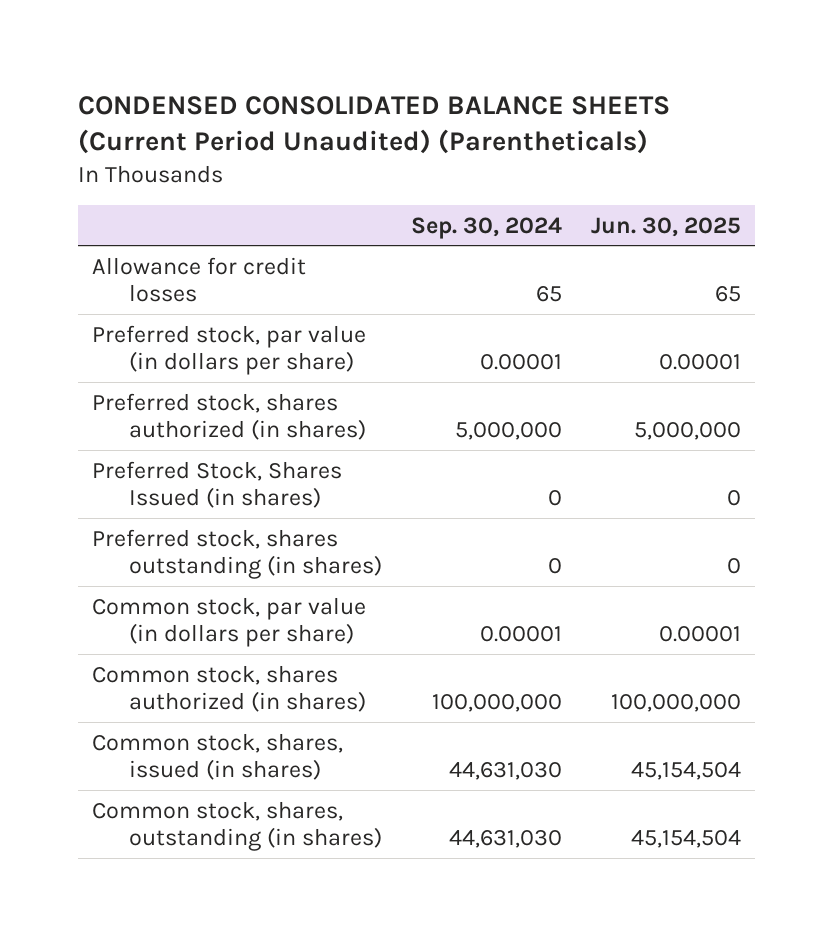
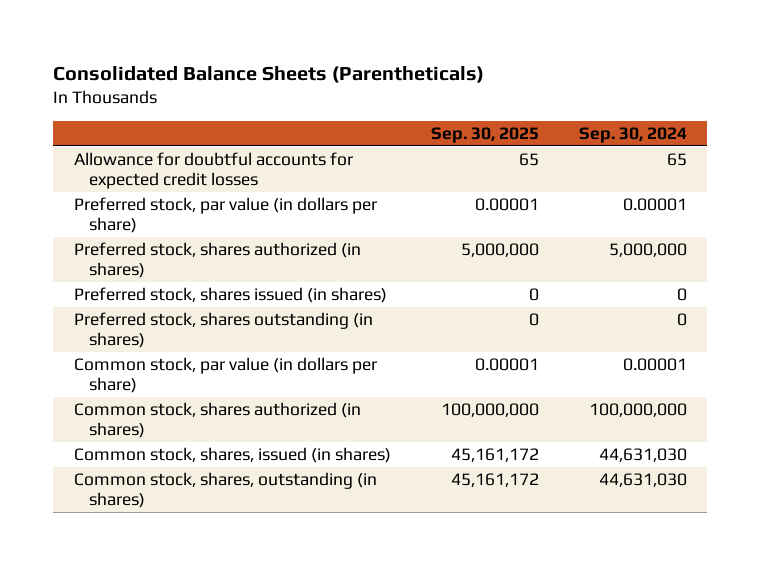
[77,96,670,155] CONDENSED CONSOLIDATED BALANCE SHEETS (Current Period Unaudited) (Parentheticals) -> [53,66,485,84] Consolidated Balance Sheets (Parentheticals)
[590,216,741,237] Jun. 30, 2025 -> none
none -> [430,126,539,143] Sep. 30, 2025
[92,256,307,303] Allowance for credit losses -> [73,152,353,190] Allowance for doubtful accounts for expected credit losses
[92,460,343,509] Preferred Stock, Shares Issued (in shares) -> [73,287,387,304] Preferred stock, shares issued (in shares)

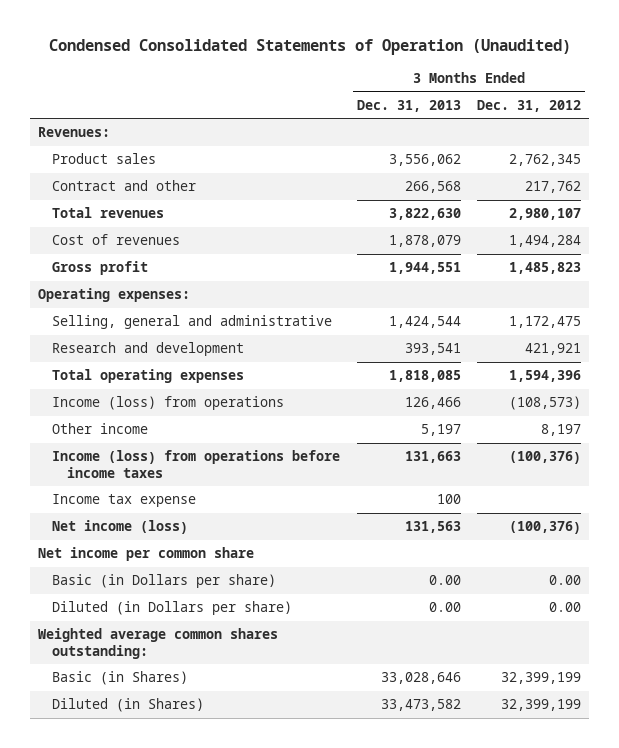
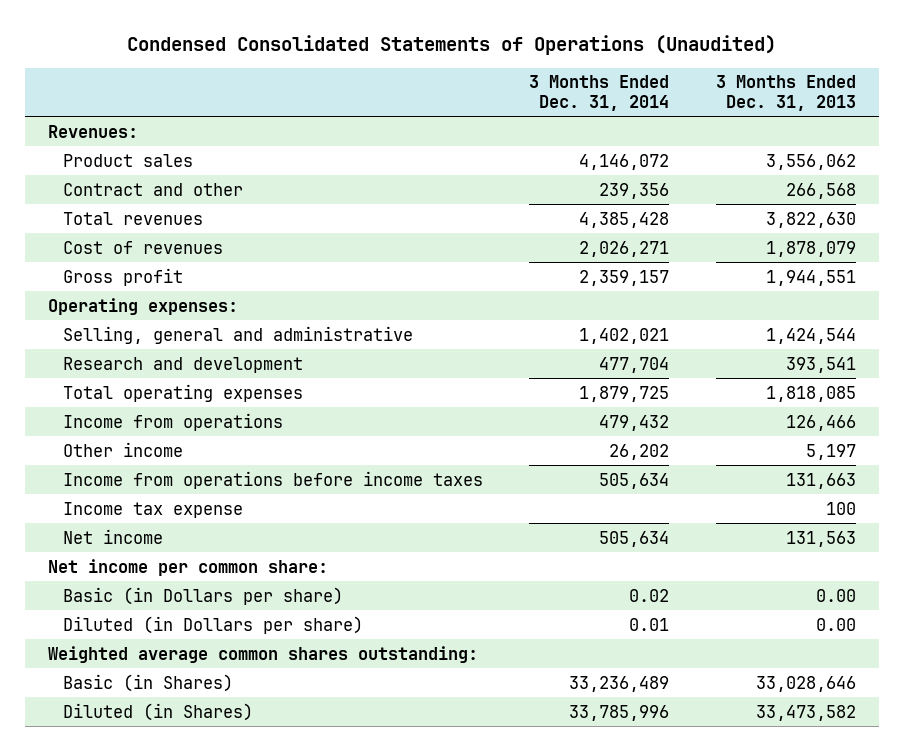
[48,39,571,56] Condensed Consolidated Statements of Operation (Unaudited) -> [127,34,777,55] Condensed Consolidated Statements of Operations (Unaudited)
[476,99,581,112] Dec. 31, 2012 -> none
none -> [529,75,670,111] 3 Months Ended Dec. 31, 2014
[52,396,285,411] Income (loss) from operations -> [62,412,283,431] Income from operations
[52,450,341,478] Income (loss) from operations before income taxes -> [62,470,483,489] Income from operations before income taxes
[52,520,189,535] Net income (loss) -> [62,528,163,544] Net income
[38,547,255,562] Net income per common share -> [48,558,329,576] Net income per common share:

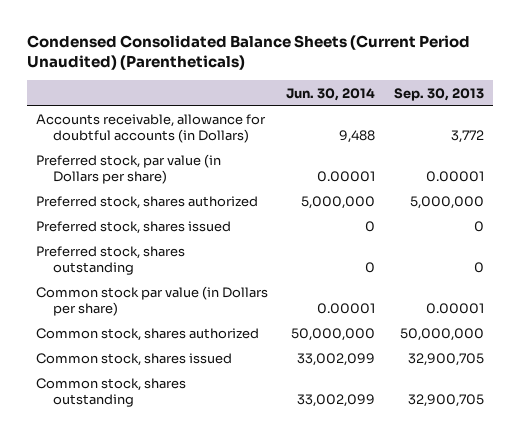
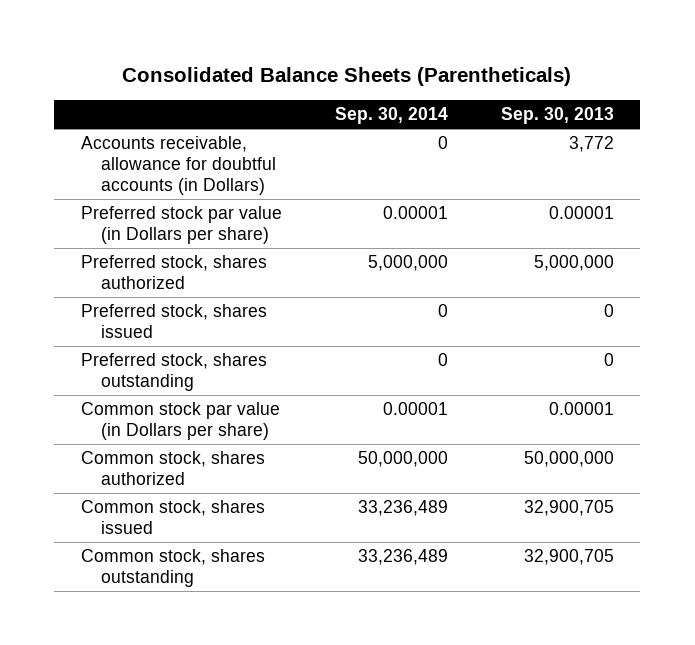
[26,35,470,71] Condensed Consolidated Balance Sheets (Current Period Unaudited) (Parentheticals) -> [122,66,572,86] Consolidated Balance Sheets (Parentheticals)
[286,87,376,101] Jun. 30, 2014 -> none
none -> [334,106,448,124] Sep. 30, 2014
[36,114,267,144] Accounts receivable, allowance for doubtful accounts (in Dollars) -> [80,136,277,195] Accounts receivable, allowancе for doubtful accounts (in Dollars)
[36,154,222,185] Preferred stock, par value (in Dollars per share) -> [80,206,282,245] Preferred stock par value (in Dollars per share)

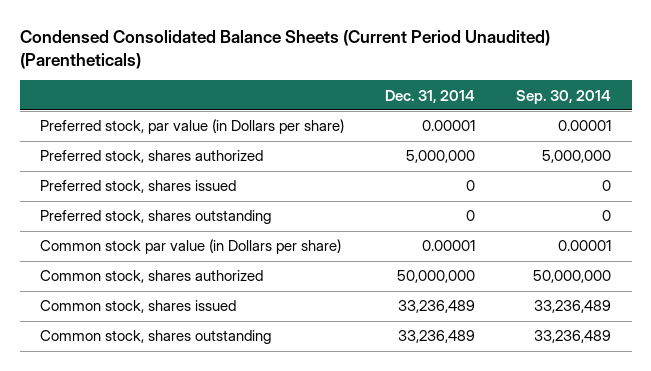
[122,66,572,86] Consolidated Balance Sheets (Parentheticals) -> [19,29,550,69] Condensed Consolidated Balance Sheets (Current Period Unaudited) (Parentheticals)
[500,106,614,124] Sep. 30, 2013 -> none
none -> [385,89,476,103] Dec. 31, 2014
[80,136,277,195] Accounts receivable, allowancе for doubtful accounts (in Dollars) -> none
[80,206,282,245] Preferred stock par value (in Dollars per share) -> [40,119,345,135] Preferred stock, par value (in Dollars per share)

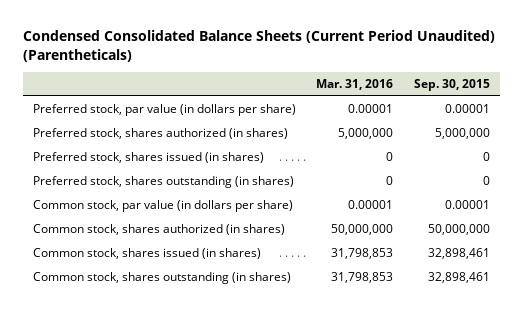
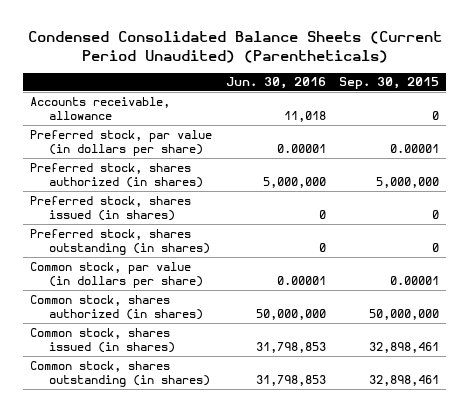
[316,78,394,90] Mar. 31, 2016 -> none
none -> [225,77,326,90] Jun. 30, 2016
none -> [30,96,171,121] Accounts receivable, allowance

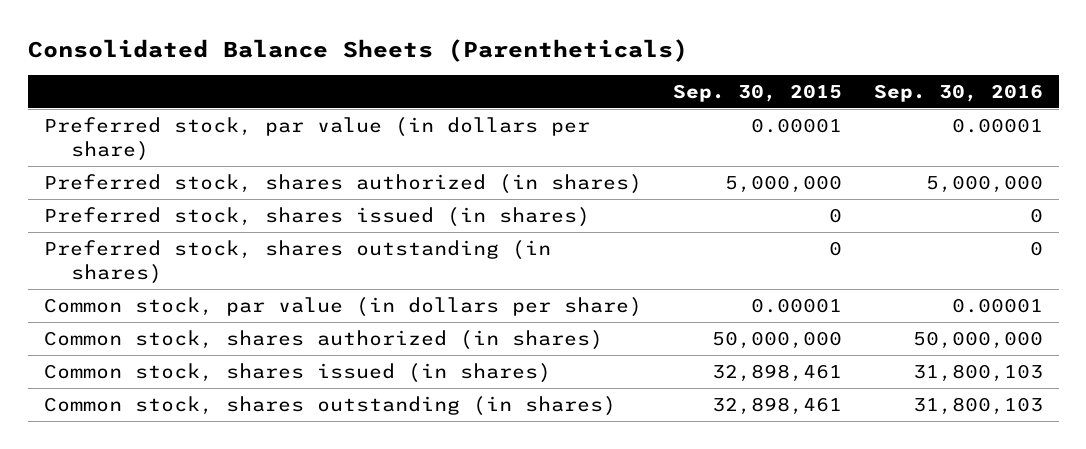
[27,31,442,63] Condensed Consolidated Balance Sheets (Current Period Unaudited) (Parentheticals) -> [27,38,688,62] Consolidated Balance Sheets (Parentheticals)
[225,77,326,90] Jun. 30, 2016 -> none
none -> [873,84,1043,103] Sep. 30, 2016
[30,96,171,121] Accounts receivable, allowance -> none

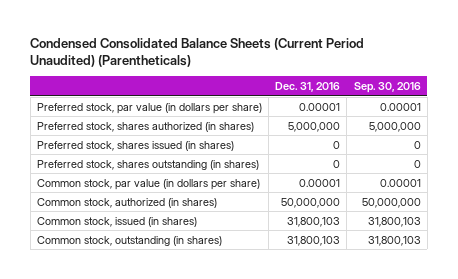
[27,38,688,62] Consolidated Balance Sheets (Parentheticals) -> [30,37,365,68] Condensed Consolidated Balance Sheets (Current Period Unaudited) (Parentheticals)
[673,84,843,103] Sep. 30, 2015 -> none
none -> [275,82,341,93] Dec. 31, 2016
[43,329,603,350] Common stock, shares authorized (in shares) -> [37,197,218,208] Common stock, authorized (in shares)
[43,362,551,383] Common stock, shares issued (in shares) -> [37,216,198,227] Common stock, issued (in shares)
[43,395,616,416] Common stock, shares outstanding (in shares) -> [37,235,223,246] Common stock, outstanding (in shares)

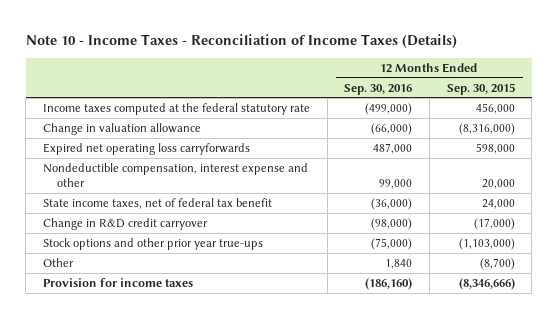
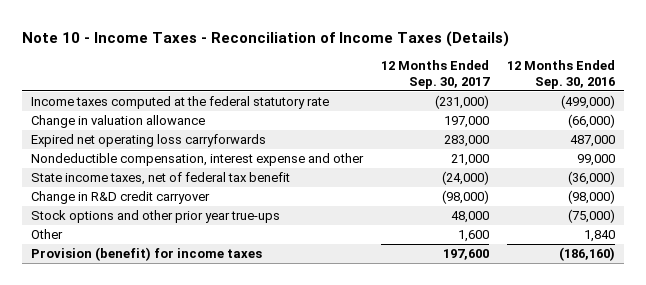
[446,82,515,95] Sep. 30, 2015 -> none
none -> [381,59,491,89] 12 Months Ended Sep. 30, 2017
[43,277,194,287] Provision for income taxes -> [31,247,263,262] Provision (benefit) for income taxes

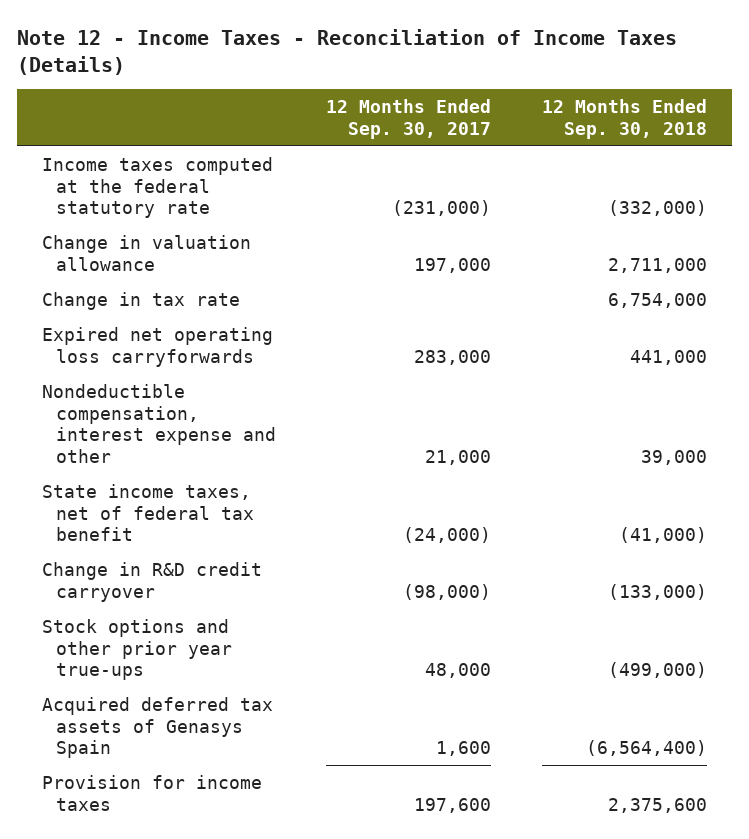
[22,30,510,47] Note 10 - Income Taxes - Reconciliation of Income Taxes (Details) -> [17,28,678,75] Note 12 - Income Taxes - Reconciliation of Income Taxes (Details)
[507,59,616,89] 12 Months Ended Sep. 30, 2016 -> none
none -> [541,99,707,139] 12 Months Ended Sep. 30, 2018
none -> [42,291,241,310] Change in tax rate
[31,229,64,240] Other -> [42,696,274,759] Acquired deferred tax assets of Genasys Spain
[31,247,263,262] Provision (benefit) for income taxes -> [42,774,263,811] Provision for income taxes

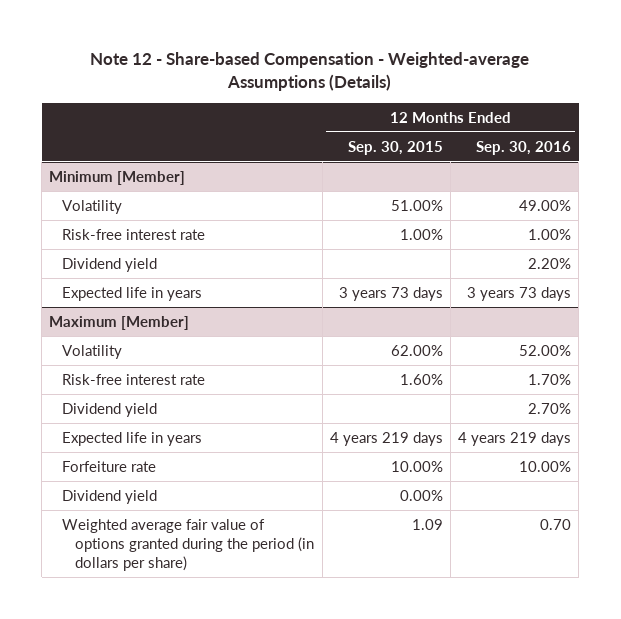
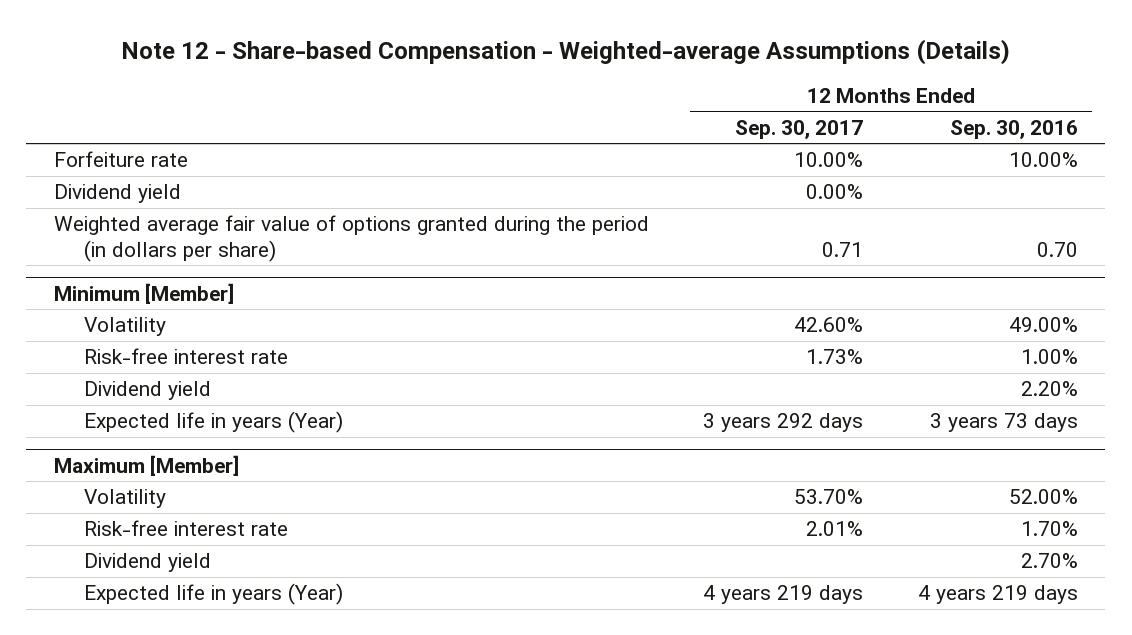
[347,140,443,155] Sep. 30, 2015 -> none
none -> [735,119,864,139] Sep. 30, 2017
none -> [53,151,188,168] Forfeiture rate
none -> [53,184,181,204] Dividend yield
none -> [53,215,649,262] Weighted average fair value of options granted during the period (in dollars per share)
[62,286,203,301] Expected life in years -> [83,411,343,434] Expected life in years (Year)
[62,460,157,472] Forfeiture rate -> none
[62,489,158,504] Dividend yield -> none
[62,518,315,571] Weighted average fair value of options granted during the period (in dollars per share) -> none
[62,431,203,446] Expected life in years -> [83,583,343,606] Expected life in years (Year)

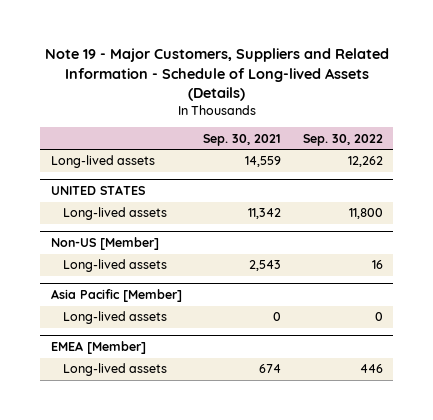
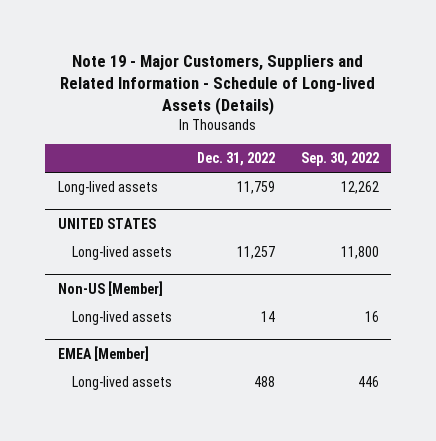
[203,133,282,146] Sep. 30, 2021 -> none
none -> [197,152,276,167] Dec. 31, 2022
[50,289,182,303] Asia Pacific [Member] -> none
[62,311,167,325] Long-lived assets -> none

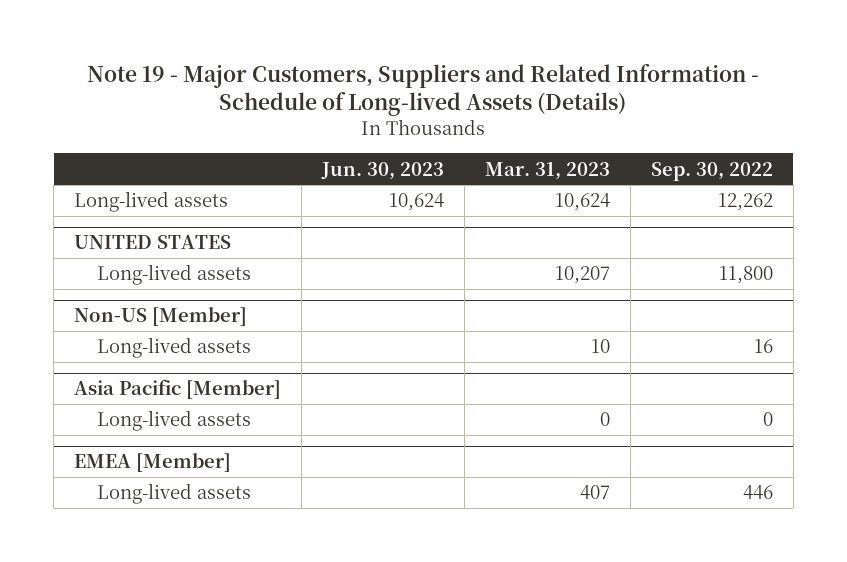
[197,152,276,167] Dec. 31, 2022 -> none
none -> [320,161,444,180] Jun. 30, 2023
none -> [484,161,610,180] Mar. 31, 2023
none -> [73,379,281,400] Asia Pacific [Member]
none -> [96,410,251,432] Long-lived assets

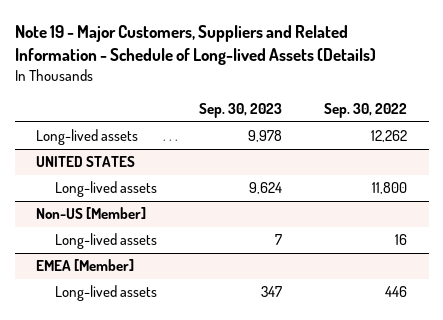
[320,161,444,180] Jun. 30, 2023 -> none
[484,161,610,180] Mar. 31, 2023 -> none
none -> [199,103,283,119] Sep. 30, 2023
[73,379,281,400] Asia Pacific [Member] -> none
[96,410,251,432] Long-lived assets -> none

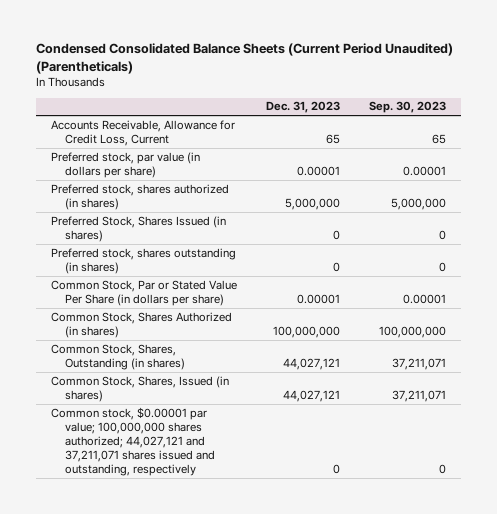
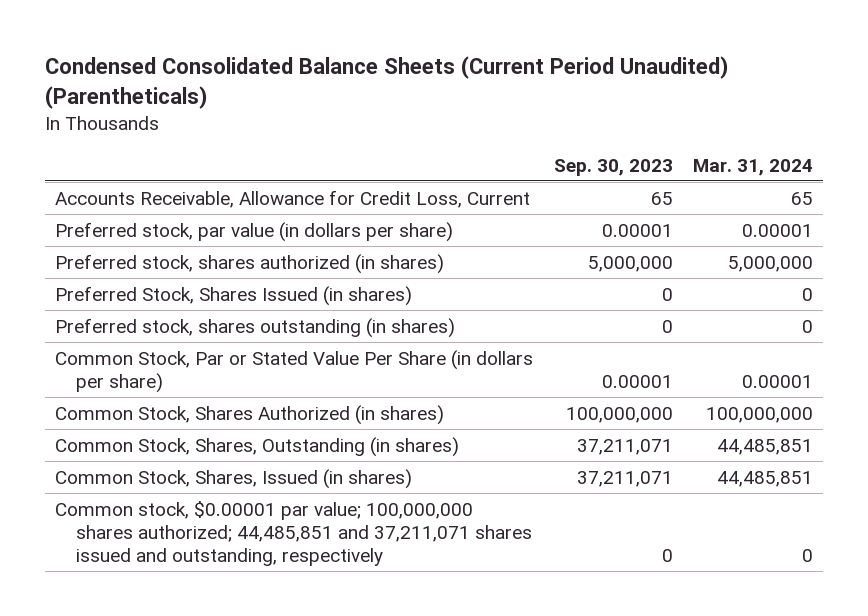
[265,101,340,114] Dec. 31, 2023 -> none
none -> [693,158,814,176] Mar. 31, 2024
[50,406,215,477] Common stock, $0.00001 par value; 100,000,000 shares authorized; 44,027,121 and 37,211,071 shares issued and outstanding, respectively -> [55,500,533,566] Common stock, $0.00001 par value; 100,000,000 shares authorized; 44,485,851 and 37,211,071 shares issued and outstanding, respectively

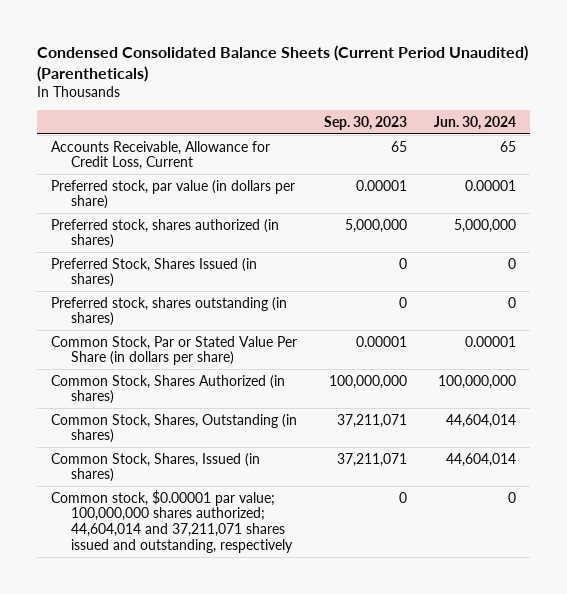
[693,158,814,176] Mar. 31, 2024 -> none
none -> [434,115,517,130] Jun. 30, 2024
[55,500,533,566] Common stock, $0.00001 par value; 100,000,000 shares authorized; 44,485,851 and 37,211,071 shares issued and outstanding, respectively -> [50,489,294,553] Common stock, $0.00001 par value; 100,000,000 shares authorized; 44,604,014 and 37,211,071 shares issued and outstanding, respectively

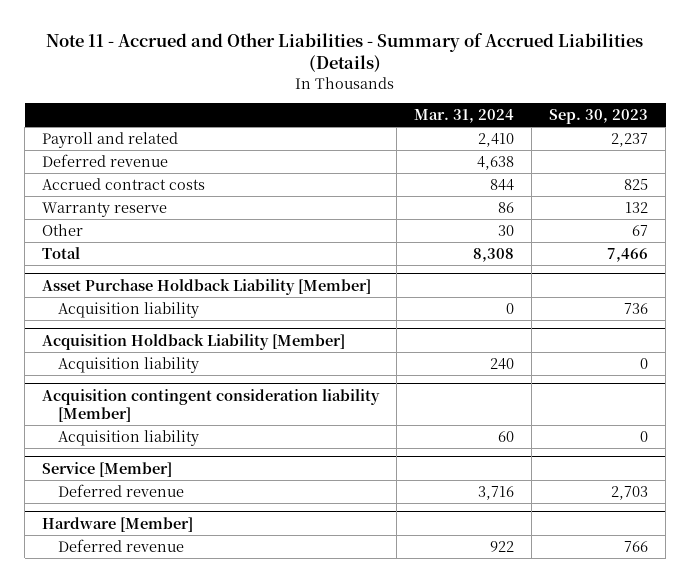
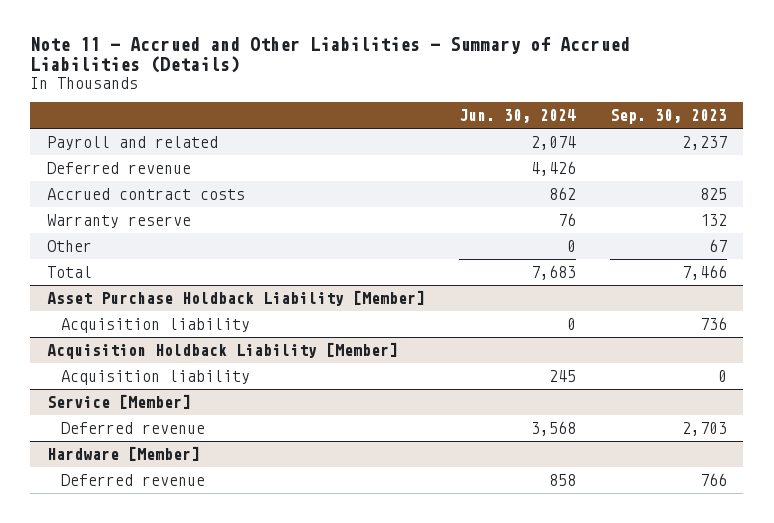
[414,108,515,123] Mar. 31, 2024 -> none
none -> [458,109,576,124] Jun. 30, 2024
[42,388,381,422] Acquisition contingent consideration liability [Member] -> none
[58,429,200,446] Acquisition liability -> none

